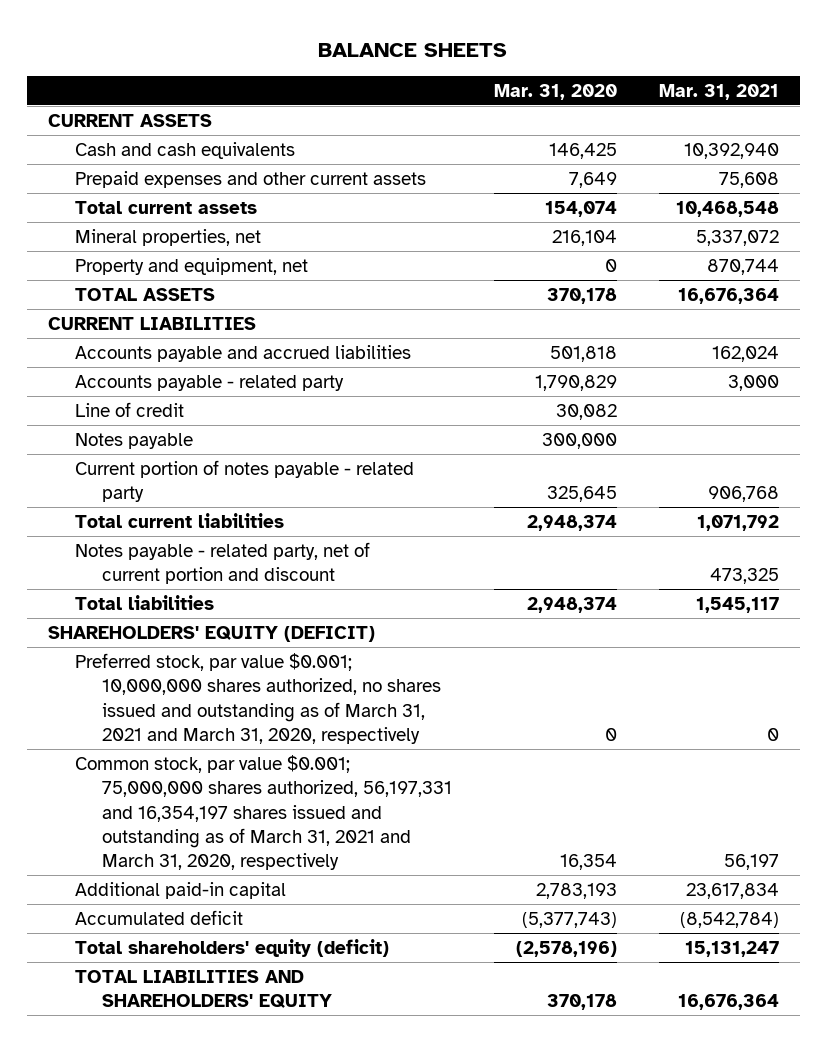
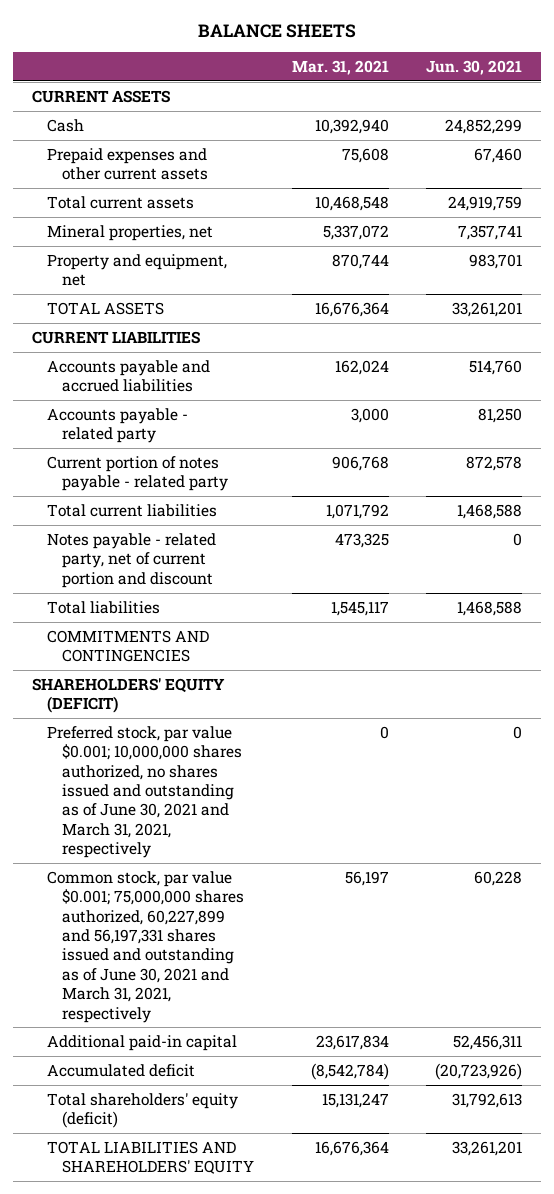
[493,83,617,100] Mar. 31, 2020 -> none
none -> [426,60,523,76] Jun. 30, 2021
[75,142,296,160] Cash and cash equivalents -> [46,118,84,132] Cash
[75,402,185,418] Line of credit -> none
[75,433,194,450] Notes payable -> none
none -> [46,629,209,663] COMMITMENTS AND CONTINGENCIES
[75,653,442,744] Preferred stock, par value $0.001; 10,000,000 shares authorized, no shares issued and outstanding as of March 31, 2021 and March 31, 2020, respectively -> [46,725,242,859] Preferred stock, par value $0.001; 10,000,000 shares authorized, no shares issued and outstanding as of June 30, 2021 and March 31, 2021, respectively
[75,755,453,871] Common stock, par value $0.001; 75,000,000 shares authorized, 56,197,331 and 16,354,197 shares issued and outstanding as of March 31, 2021 and March 31, 2020, respectively -> [46,870,244,1023] Common stock, par value $0.001; 75,000,000 shares authorized, 60,227,899 and 56,197,331 shares issued and outstanding as of June 30, 2021 and March 31, 2021, respectively

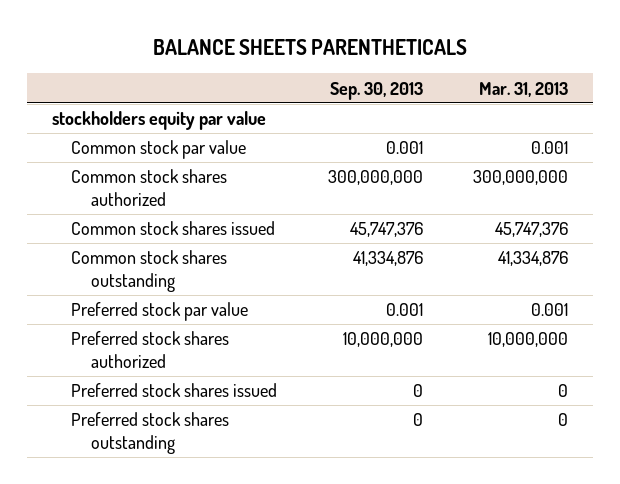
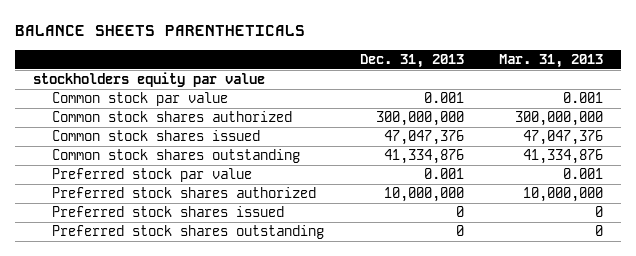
[329,81,423,100] Sep. 30, 2013 -> none
none -> [359,53,464,68] Dec. 31, 2013
[495,222,569,238] 45,747,376 -> [523,130,604,146] 47,047,376

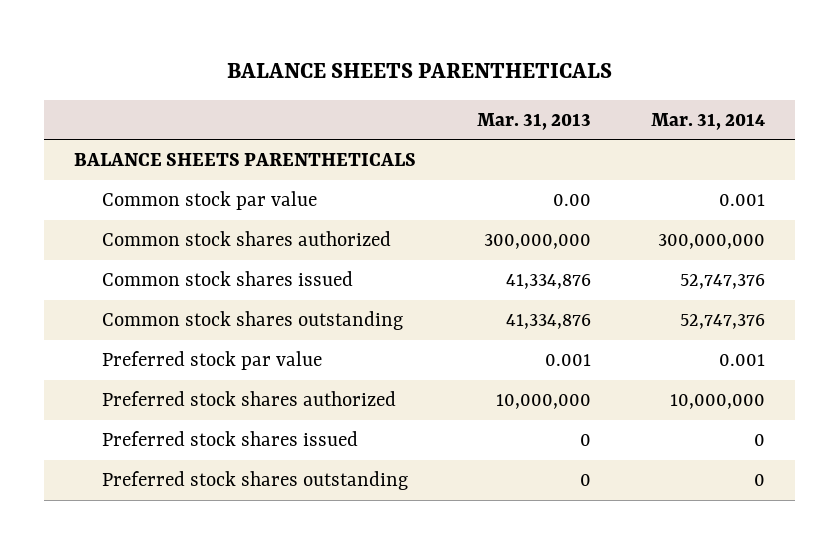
[359,53,464,68] Dec. 31, 2013 -> none
none -> [650,112,765,130] Mar. 31, 2014
[32,72,265,88] stockholders equity par value -> none
none -> [74,152,417,166] BALANCE SHEETS PARENTHETICALS
[563,92,604,104] 0.001 -> [552,193,591,206] 0.00
[523,130,604,146] 47,047,376 -> [505,273,591,289] 41,334,876

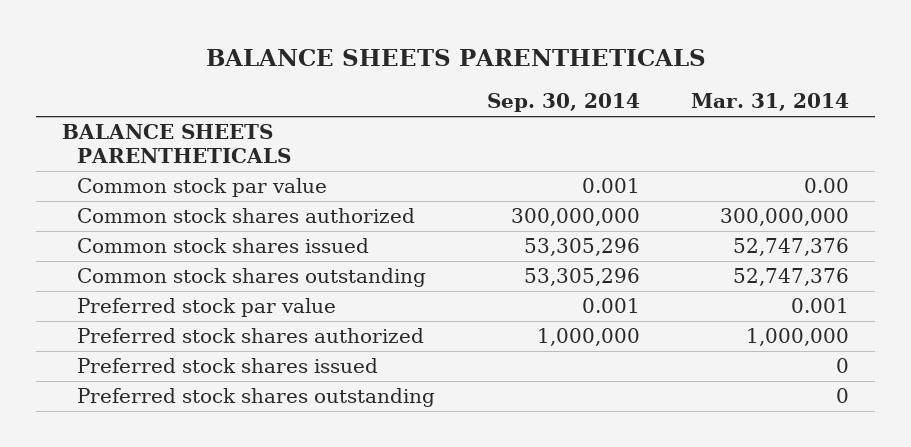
[476,112,591,130] Mar. 31, 2013 -> none
none -> [486,93,640,113] Sep. 30, 2014
[718,193,765,206] 0.001 -> [804,178,850,194] 0.00
[669,393,765,409] 10,000,000 -> [746,328,850,347] 1,000,000

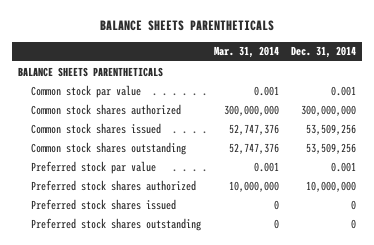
[486,93,640,113] Sep. 30, 2014 -> none
none -> [291,46,357,59] Dec. 31, 2014
[804,178,850,194] 0.00 -> [253,85,279,96] 0.001
[746,328,850,347] 1,000,000 -> [228,180,279,192] 10,000,000

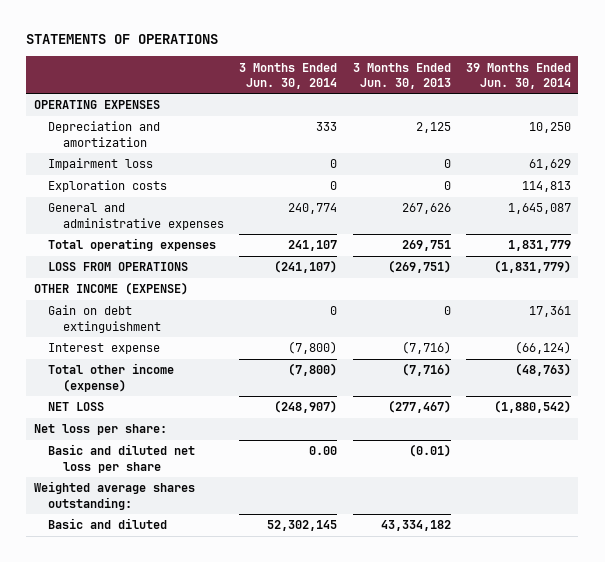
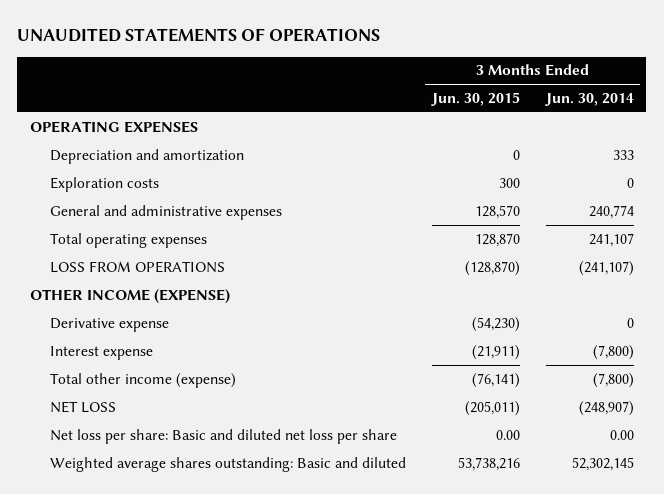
[26,34,219,45] STATEMENTS OF OPERATIONS -> [17,28,381,43] UNAUDITED STATEMENTS OF OPERATIONS
[352,62,451,89] 3 Months Ended Jun. 30, 2013 -> none
[465,62,571,89] 39 Months Ended Jun. 30, 2014 -> none
none -> [430,92,520,107] Jun. 30, 2015
[48,158,154,171] Impairment loss -> none
[48,305,162,333] Gain on debt extinguishment -> none
none -> [50,317,170,332] Derivative expense
[33,424,167,436] Net loss per share: -> none
[33,481,195,510] Weighted average shares outstanding: -> none
[48,444,196,473] Basic and diluted net loss per share -> [50,428,398,444] Net loss per share: Basic and diluted net loss per share
[48,518,168,530] Basic and diluted -> [50,456,407,472] Weighted average shares outstanding: Basic and diluted

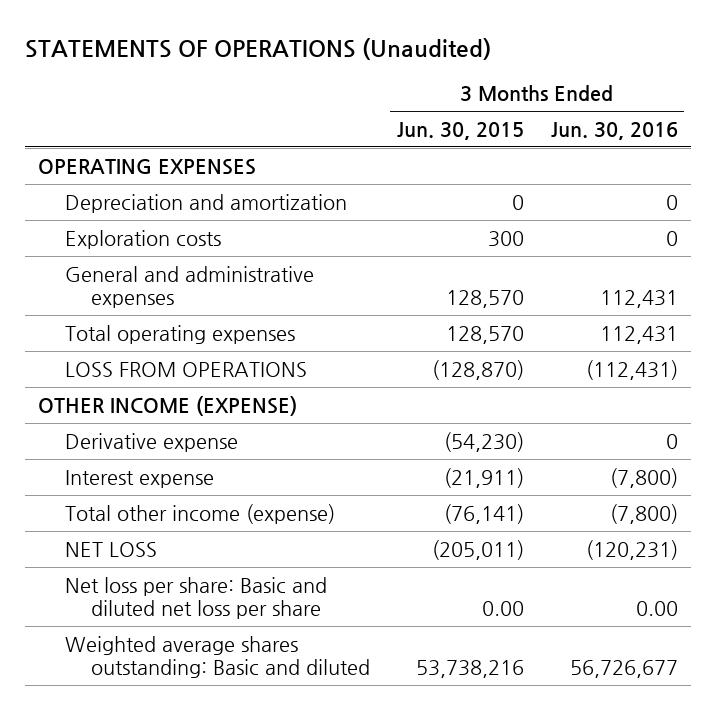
[17,28,381,43] UNAUDITED STATEMENTS OF OPERATIONS -> [24,37,491,60] STATEMENTS OF OPERATIONS (Unaudited)
[544,93,634,107] Jun. 30, 2014 -> none
none -> [550,122,678,141] Jun. 30, 2016
[474,232,520,247] 128,870 -> [445,325,524,344] 128,570

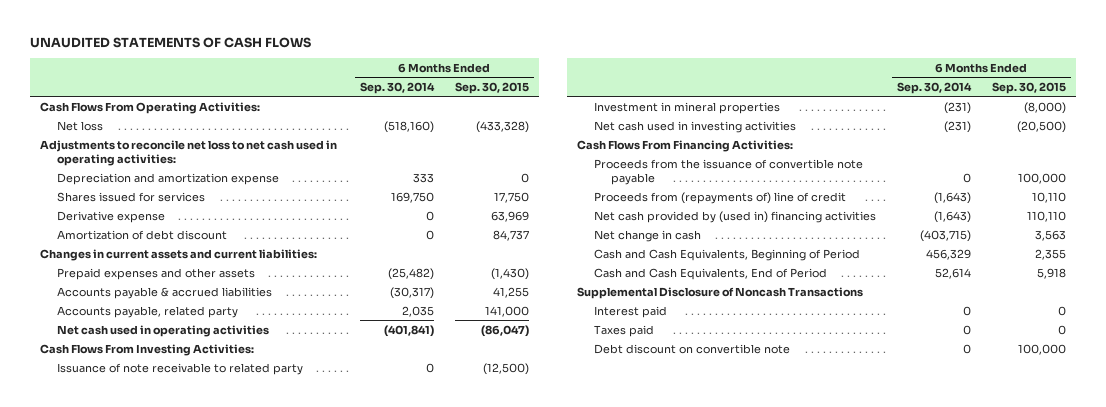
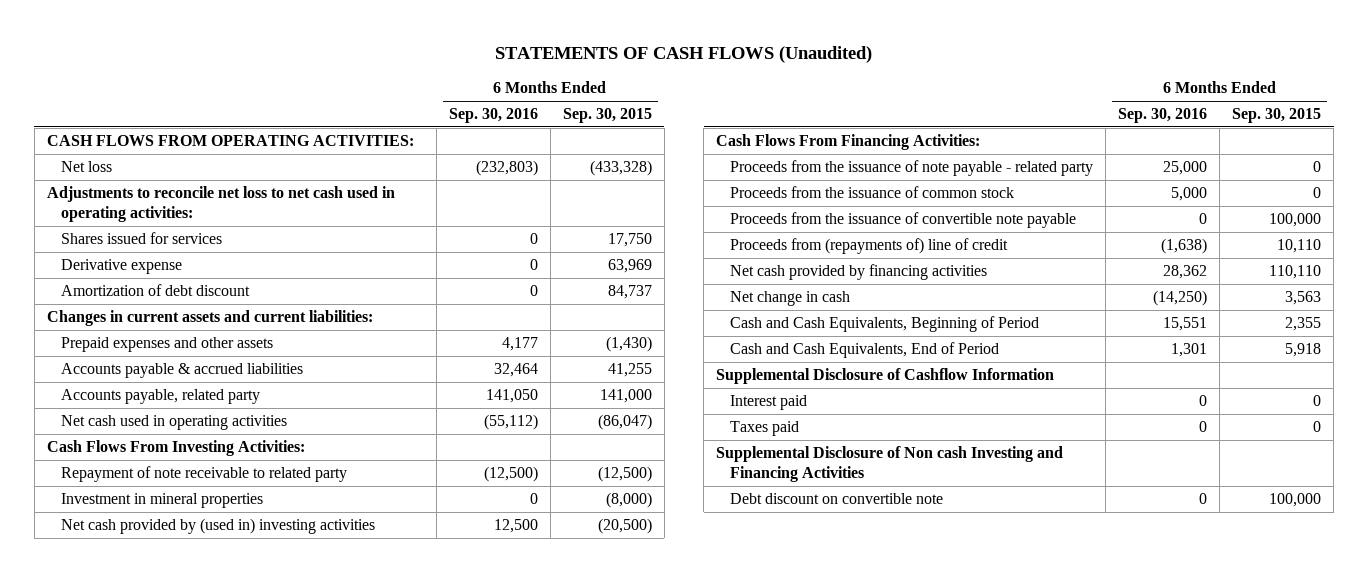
[29,36,311,48] UNAUDITED STATEMENTS OF CASH FLOWS -> [495,46,873,64] STATEMENTS OF CASH FLOWS (Unaudited)
[359,81,435,94] Sep. 30, 2014 -> none
none -> [448,108,538,124] Sep. 30, 2016
[39,101,260,114] Cash Flows From Operating Activities: -> [46,135,414,147] CASH FLOWS FROM OPERATING ACTIVITIES:
[57,172,280,185] Depreciation and amortization expense -> none
[57,362,304,375] Issuance of note receivable to related party -> [60,466,347,483] Repayment of note receivable to related party
[594,120,797,133] Net cash used in investing activities -> [60,518,375,535] Net cash provided by (used in) investing activities
none -> [730,160,1094,177] Proceeds from the issuance of note payable - related party
none -> [730,186,1015,199] Proceeds from the issuance of common stock
[594,210,877,223] Net cash provided by (used in) financing activities -> [730,264,988,281] Net cash provided by financing activities
[577,286,864,299] Supplemental Disclosure of Noncash Transactions -> [716,368,1055,385] Supplemental Disclosure of Cashflow Information
none -> [716,446,1064,483] Supplemental Disclosure of Non cash Investing and Financing Activities

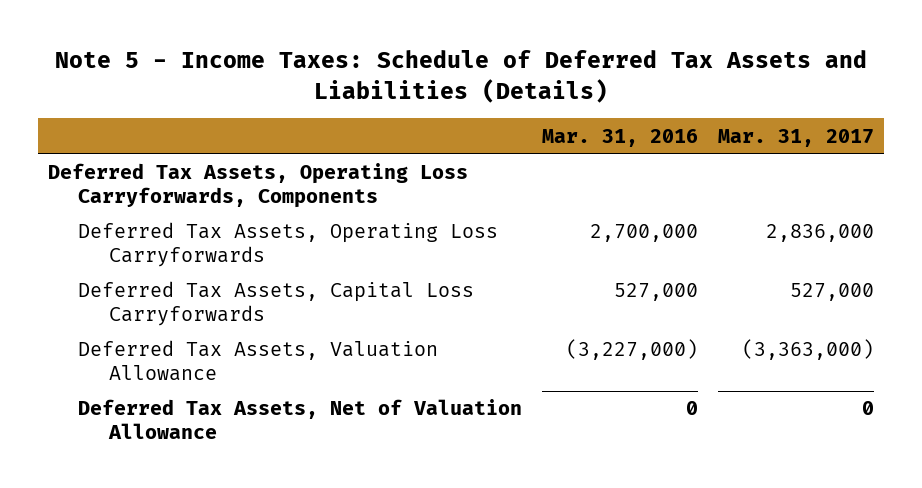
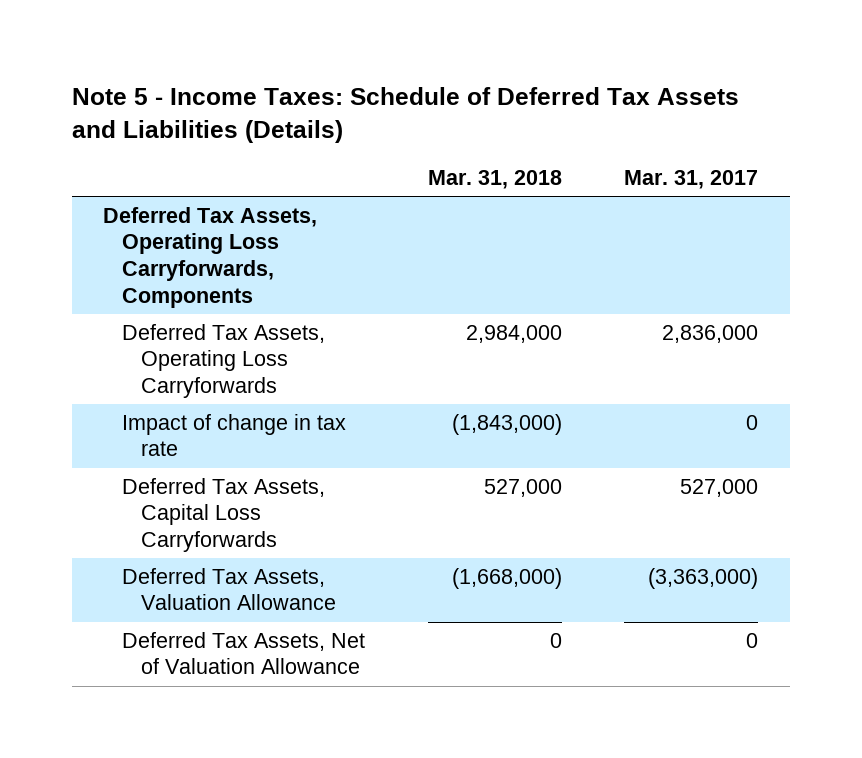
[542,128,699,147] Mar. 31, 2016 -> none
none -> [427,170,562,190] Mar. 31, 2018
none -> [121,413,346,457] Impact of change in tax rate

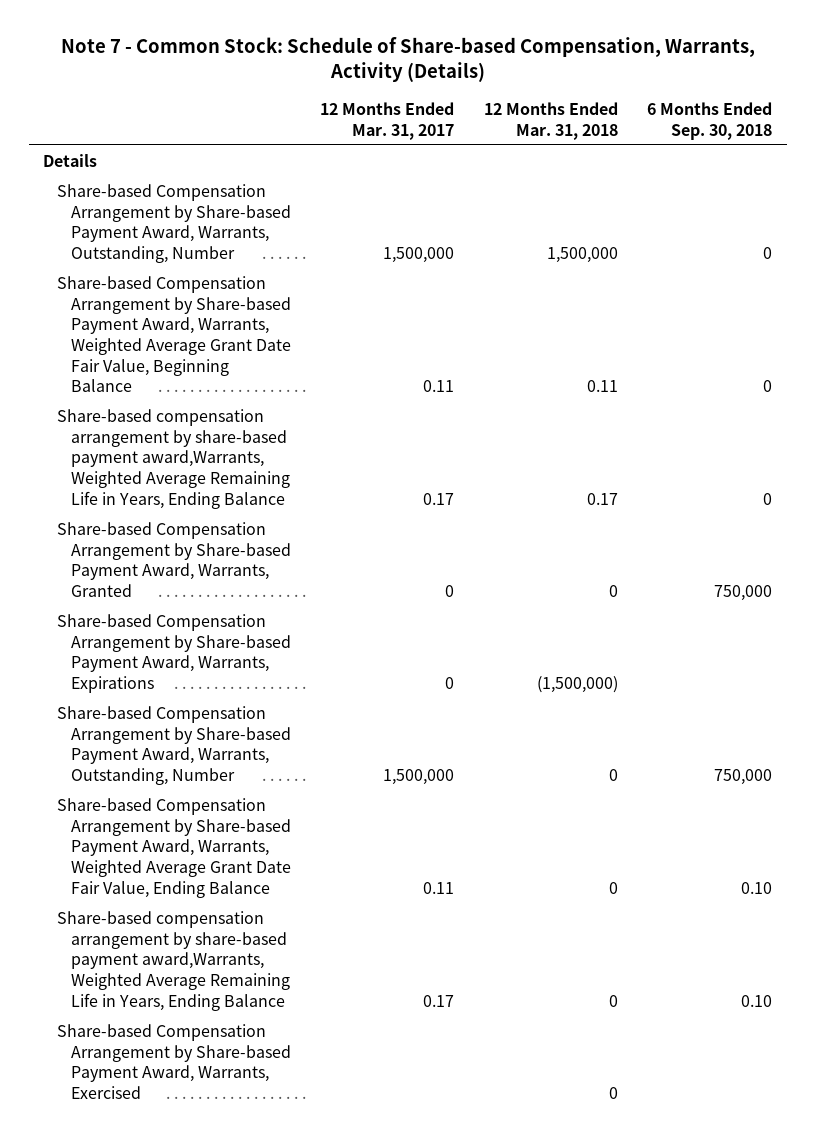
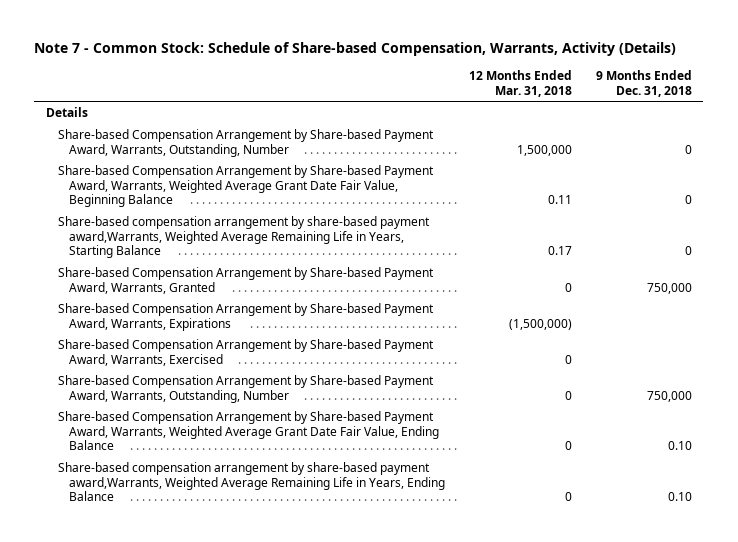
[320,101,455,140] 12 Months Ended Mar. 31, 2017 -> none
[647,101,773,140] 6 Months Ended Sep. 30, 2018 -> none
none -> [595,70,692,97] 9 Months Ended Dec. 31, 2018
[57,408,290,509] Share-based compensation arrangement by share-based payment award,Warrants, Weighted Average Remaining Life in Years, Ending Balance -> [57,216,430,259] Share-based compensation arrangement by share-based payment award,Warrants, Weighted Average Remaining Life in Years, Starting Balance
[57,1023,291,1099] Share-based Compensation Arrangement by Share-based Payment Award, Warrants, Exercised -> [57,339,434,366] Share-based Compensation Arrangement by Share-based Payment Award, Warrants, Exercised

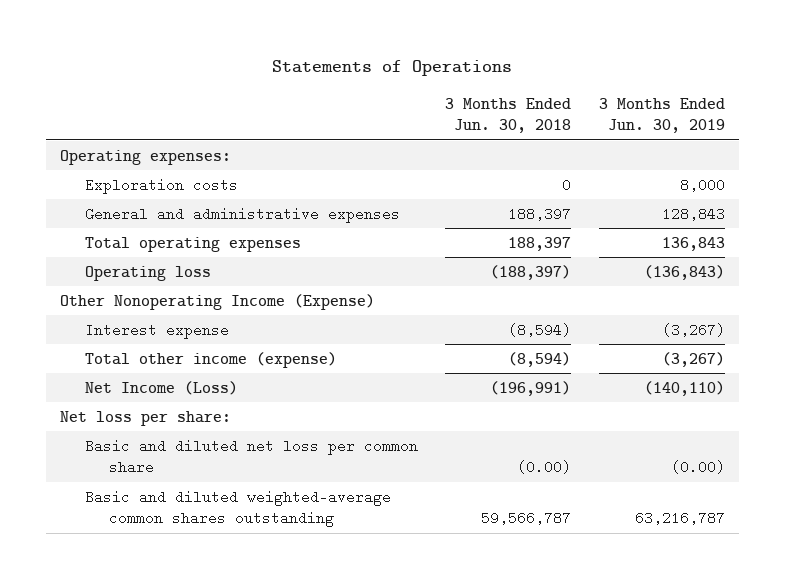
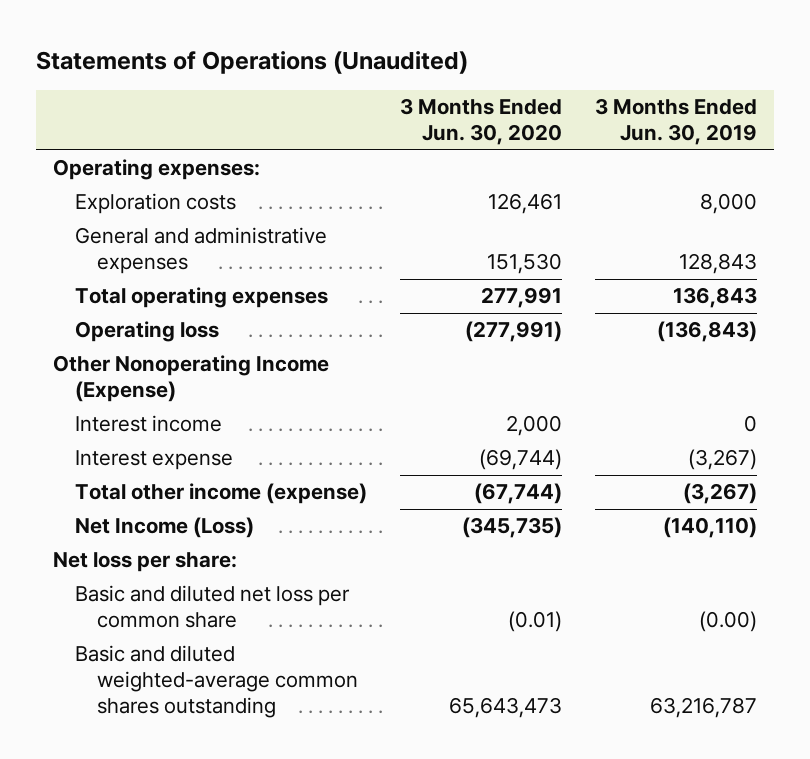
[272,60,513,77] Statements of Operations -> [36,50,469,74] Statements of Operations (Unaudited)
[445,97,572,134] 3 Months Ended Jun. 30, 2018 -> none
none -> [399,98,562,146] 3 Months Ended Jun. 30, 2020
none -> [74,415,222,433] Interest income

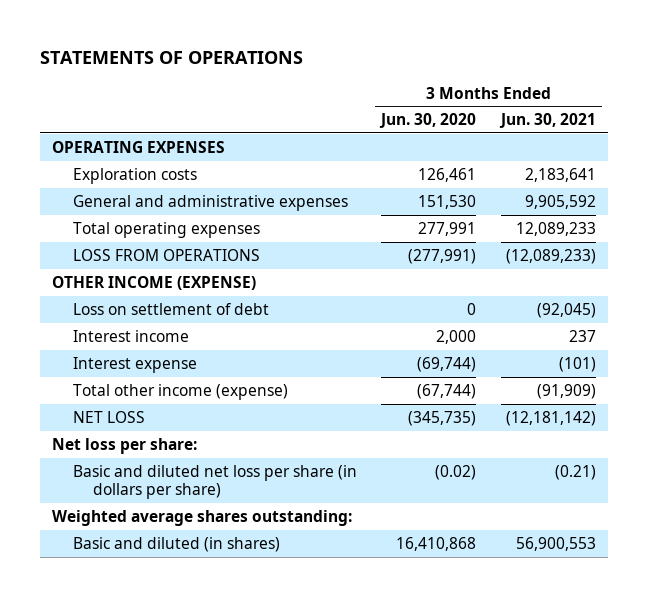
[36,50,469,74] Statements of Operations (Unaudited) -> [40,51,304,65] STATEMENTS OF OPERATIONS
[595,98,758,146] 3 Months Ended Jun. 30, 2019 -> none
none -> [498,113,596,129] Jun. 30, 2021
[52,159,260,181] Operating expenses: -> [52,140,226,153] OPERATING EXPENSES
[74,321,219,343] Operating loss -> [72,248,260,261] LOSS FROM OPERATIONS
[52,355,329,403] Other Nonoperating Income (Expense) -> [52,275,257,290] OTHER INCOME (EXPENSE)
none -> [72,302,269,315] Loss on settlement of debt
[74,517,254,539] Net Income (Loss) -> [72,410,145,423] NET LOSS
[74,585,350,629] Basic and diluted net loss per common share -> [72,464,357,500] Basic and diluted net loss per share (in dollars per share)
[507,611,562,633] (0.01) -> [435,464,477,480] (0.02)
none -> [52,509,353,526] Weighted average shares outstanding:
[74,645,359,719] Basic and diluted weighted-average common shares outstanding -> [72,536,280,552] Basic and diluted (in shares)
[448,697,562,719] 65,643,473 -> [396,536,477,551] 16,410,868

